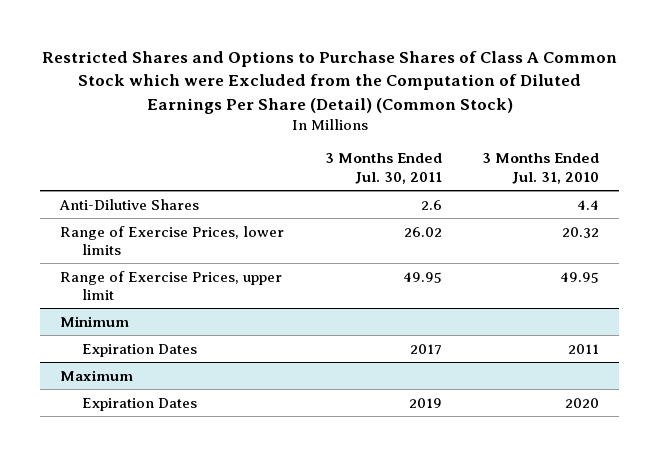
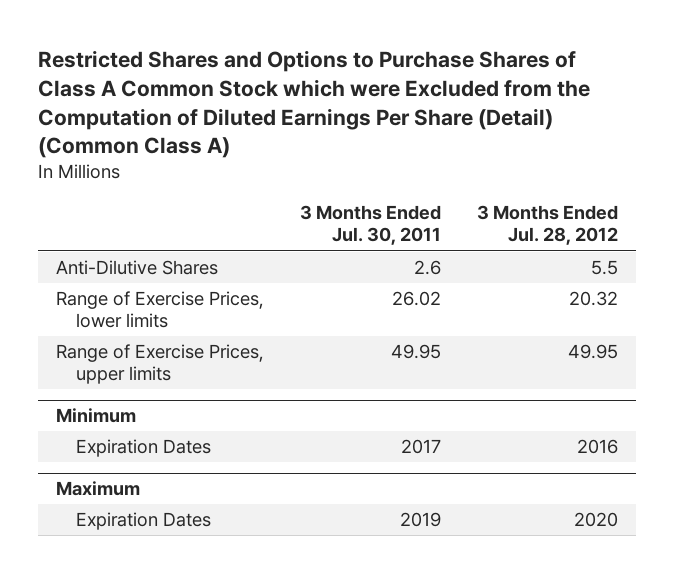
[41,51,617,114] Restricted Shares and Options to Purchase Shares of Class A Common Stock which were Excluded from the Computation of Diluted Earnings Per Share (Detail) (Common Stock) -> [37,49,590,159] Restricted Shares and Options to Purchase Shares of Class A Common Stock which were Excluded from the Computation of Diluted Earnings Per Share (Detail) (Common Class A)
[482,153,600,184] 3 Months Ended Jul. 31, 2010 -> none
none -> [476,205,618,246] 3 Months Ended Jul. 28, 2012
[60,270,283,300] Range of Exercise Prices, upper limit -> [55,344,264,385] Range of Exercise Prices, upper limits

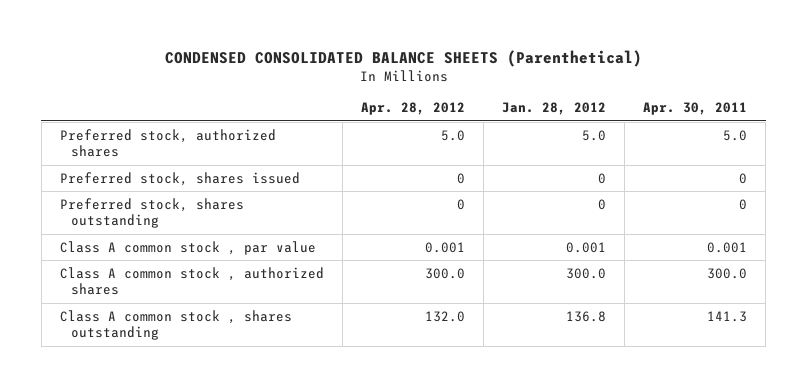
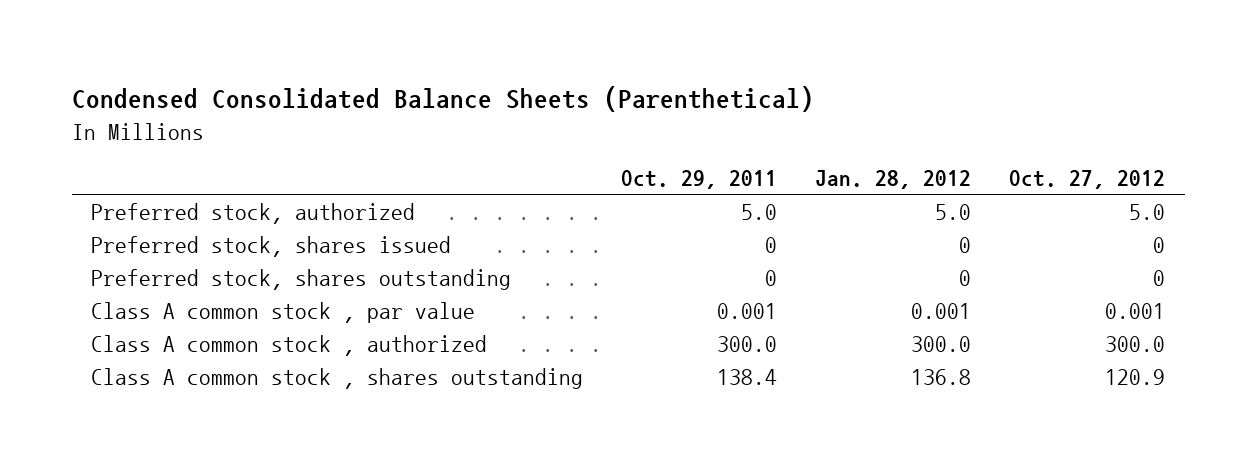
[164,49,642,67] CONDENSED CONSOLIDATED BALANCE SHEETS (Parenthetical) -> [71,86,814,113] Condensed Consolidated Balance Sheets (Parenthetical)
[361,102,466,116] Apr. 28, 2012 -> none
[643,102,748,116] Apr. 30, 2011 -> none
none -> [620,170,777,190] Oct. 29, 2011
none -> [1009,170,1166,190] Oct. 27, 2012
[60,128,277,158] Preferred stock, authorized shares -> [90,202,415,224] Preferred stock, authorized
[60,266,325,296] Class A common stock , authorized shares -> [90,334,487,356] Class A common stock , authorized

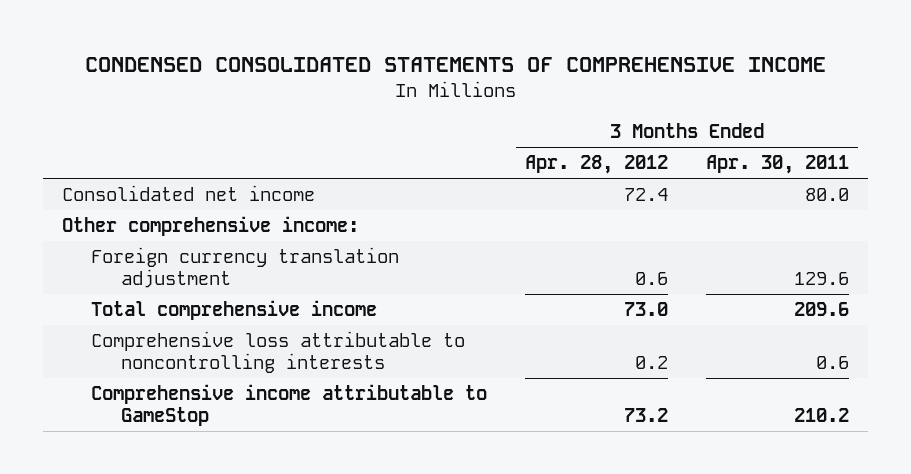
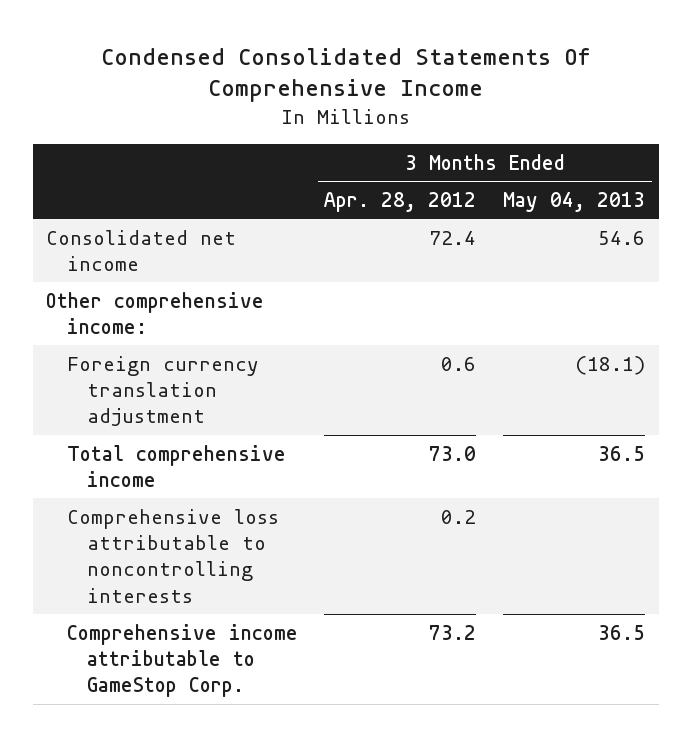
[84,57,826,73] CONDENSED CONSOLIDATED STATEMENTS OF COMPREHENSIVE INCOME -> [100,47,591,103] Condensed Consolidated Statements Of Comprehensive Income
[705,155,849,175] Apr. 30, 2011 -> none
none -> [503,191,646,212] May 04, 2013
[91,384,488,426] Comprehensive income attributable to GameStop -> [66,623,298,698] Comprehensive income attributable to GameStop Corp.

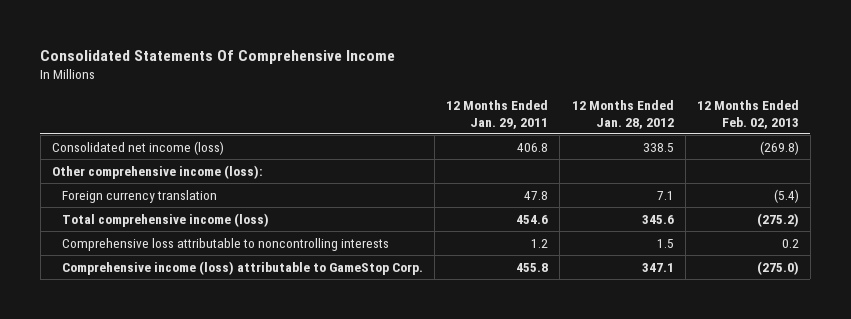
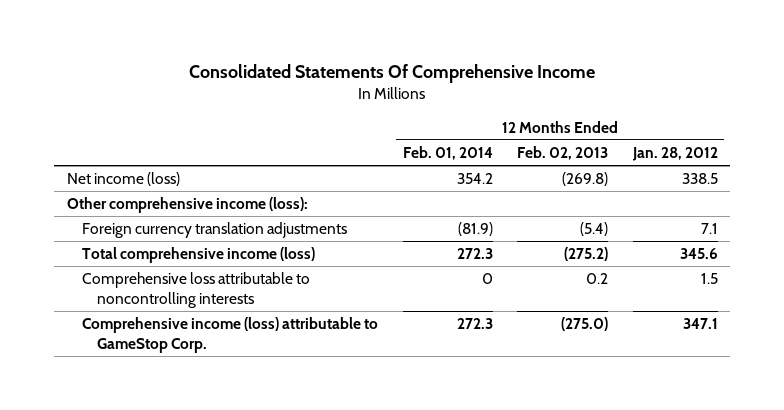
[446,99,549,129] 12 Months Ended Jan. 29, 2011 -> none
none -> [402,145,493,160] Feb. 01, 2014
[51,140,224,155] Consolidated net income (loss) -> [66,171,180,186] Net income (loss)
[62,189,218,203] Foreign currency translation -> [81,221,347,238] Foreign currency translation adjustments

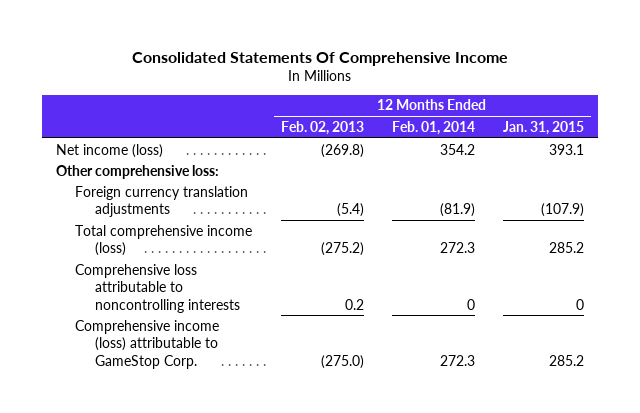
[631,146,718,161] Jan. 28, 2012 -> none
none -> [502,120,584,135] Jan. 31, 2015
[66,196,308,213] Other comprehensive income (loss): -> [56,164,220,179] Other comprehensive loss:

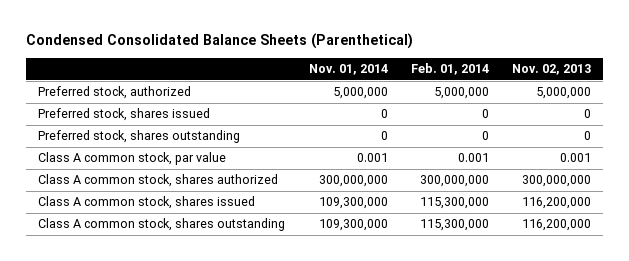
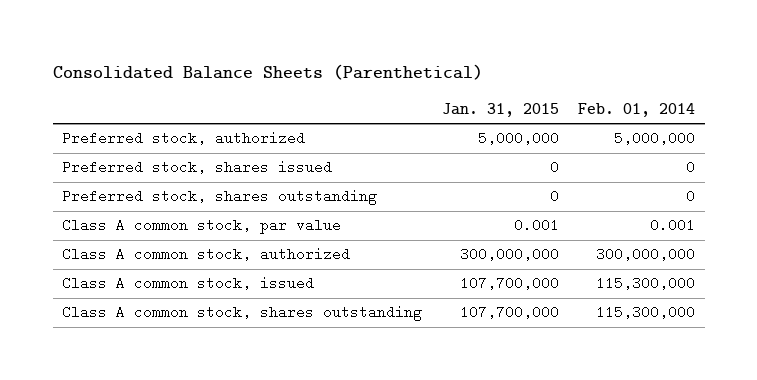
[26,33,414,50] Condensed Consolidated Balance Sheets (Parenthetical) -> [52,64,483,81] Consolidated Balance Sheets (Parenthetical)
[308,64,388,76] Nov. 01, 2014 -> none
[512,64,592,76] Nov. 02, 2013 -> none
none -> [441,103,559,118] Jan. 31, 2015
[38,174,279,188] Class A common stock, shares authorized -> [62,247,351,262] Class A common stock, authorized
[38,196,256,210] Class A common stock, shares issued -> [62,276,315,291] Class A common stock, issued

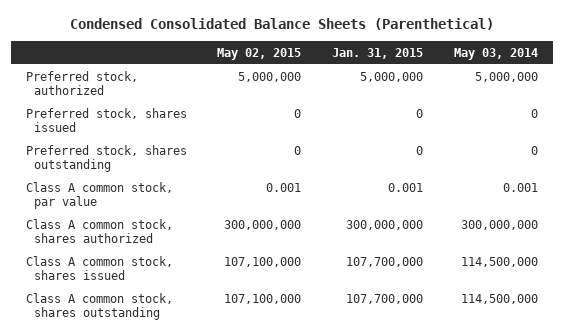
[52,64,483,81] Consolidated Balance Sheets (Parenthetical) -> [69,17,494,30] Condensed Consolidated Balance Sheets (Parenthetical)
[577,103,695,118] Feb. 01, 2014 -> none
none -> [217,47,302,60] May 02, 2015
none -> [453,47,538,60] May 03, 2014
[62,247,351,262] Class A common stock, authorized -> [25,218,173,244] Class A common stock, shares authorized
[62,276,315,291] Class A common stock, issued -> [25,255,173,281] Class A common stock, shares issued

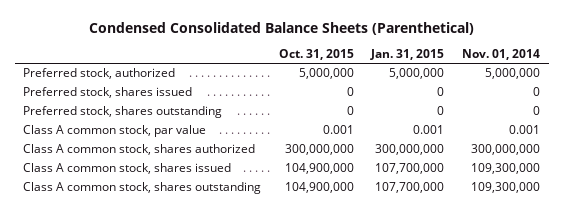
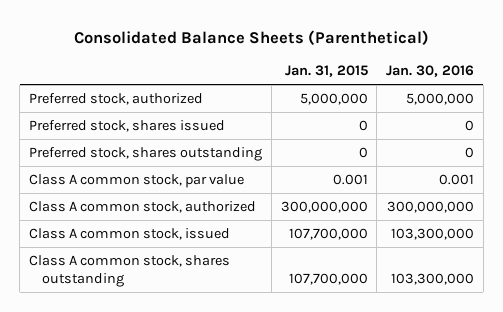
[88,22,474,36] Condensed Consolidated Balance Sheets (Parenthetical) -> [73,29,429,45] Consolidated Balance Sheets (Parenthetical)
[278,49,354,61] Oct. 31, 2015 -> none
[461,49,540,61] Nov. 01, 2014 -> none
none -> [385,65,474,78] Jan. 30, 2016
[23,144,256,156] Class A common stock, shares authorized -> [29,201,257,214] Class A common stock, authorized
[23,163,232,175] Class A common stock, shares issued -> [29,228,231,241] Class A common stock, issued

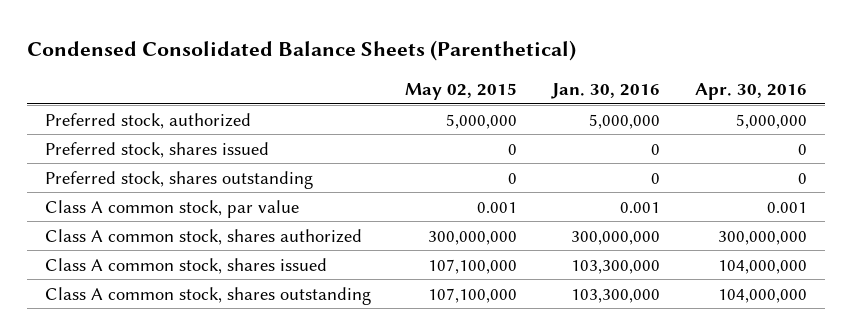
[73,29,429,45] Consolidated Balance Sheets (Parenthetical) -> [27,39,577,61] Condensed Consolidated Balance Sheets (Parenthetical)
[284,65,368,78] Jan. 31, 2015 -> none
none -> [405,83,518,101] May 02, 2015
none -> [695,83,808,101] Apr. 30, 2016
[29,201,257,214] Class A common stock, authorized -> [44,228,362,245] Class A common stock, shares authorized
[29,228,231,241] Class A common stock, issued -> [44,257,327,274] Class A common stock, shares issued

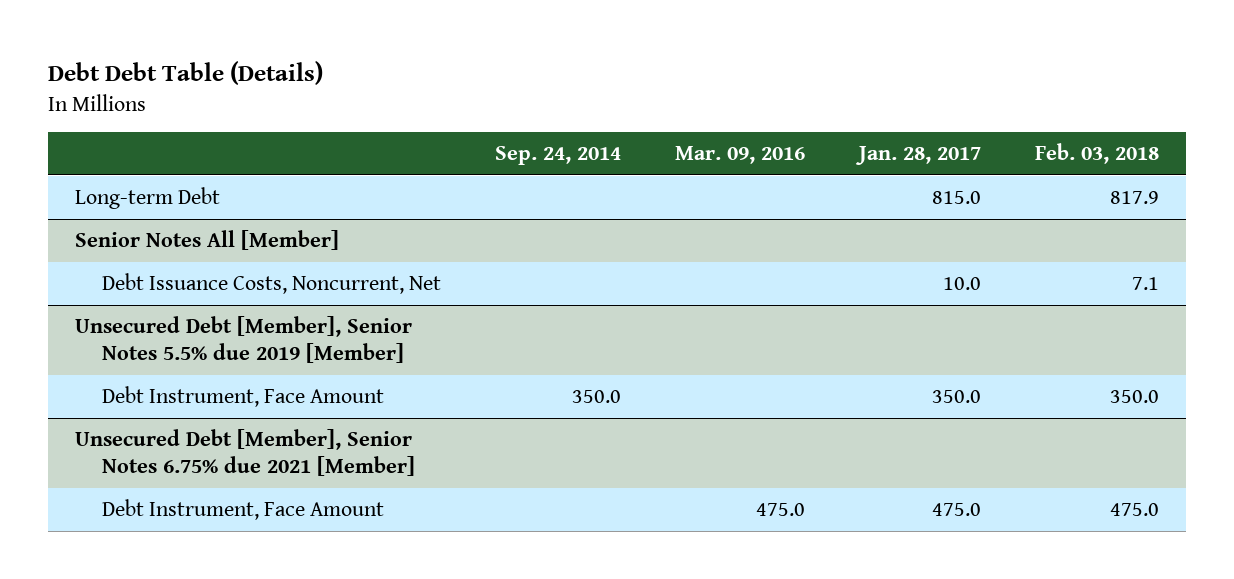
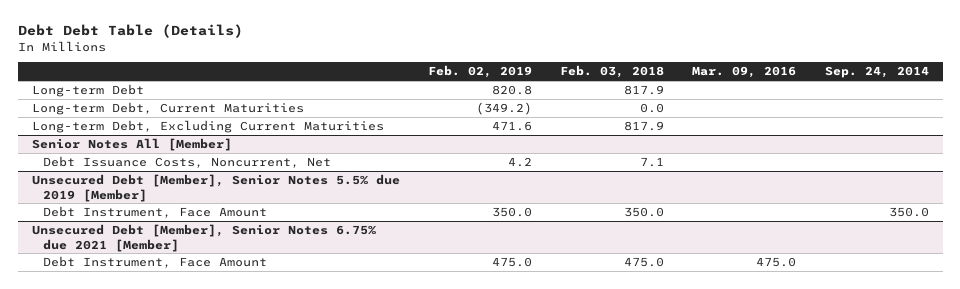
[854,146,981,166] Jan. 28, 2017 -> none
none -> [427,65,532,79] Feb. 02, 2019
none -> [31,101,304,115] Long-term Debt, Current Maturities
none -> [31,119,384,133] Long-term Debt, Excluding Current Maturities

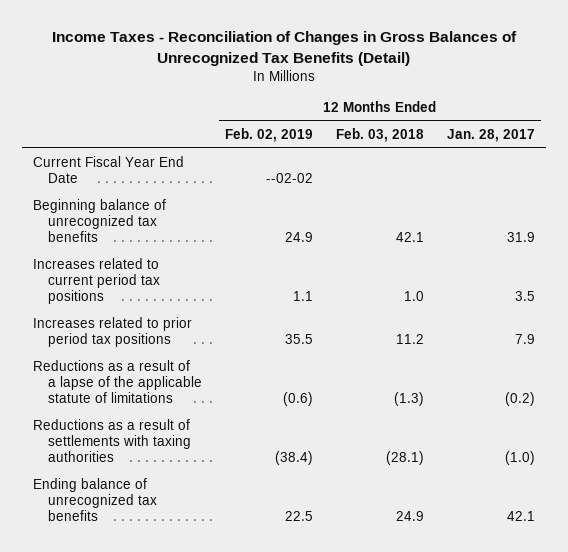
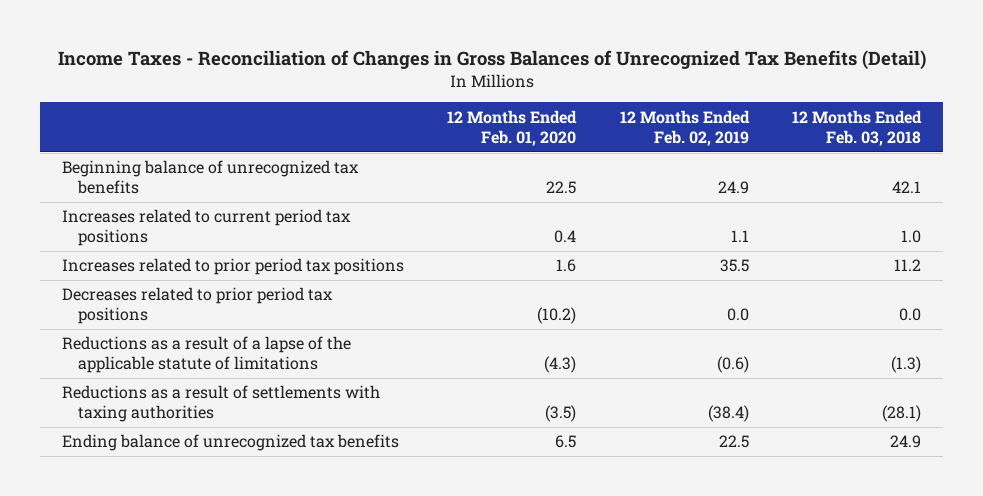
[446,128,535,142] Jan. 28, 2017 -> none
none -> [447,109,578,146] 12 Months Ended Feb. 01, 2020
[33,155,185,184] Current Fiscal Year End Date -> none
none -> [62,287,334,325] Decreases related to prior period tax positions

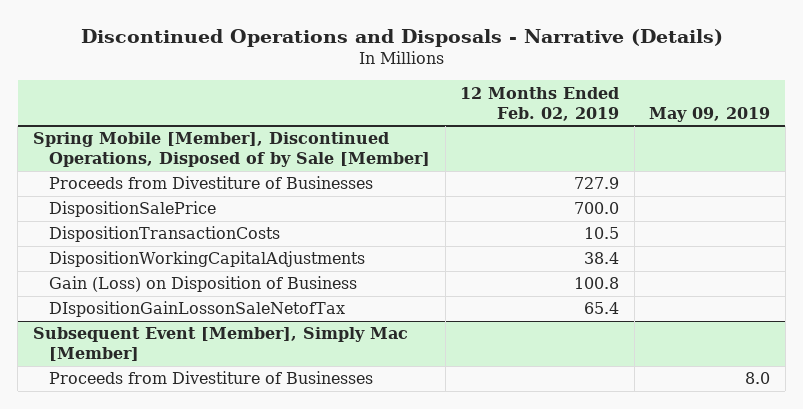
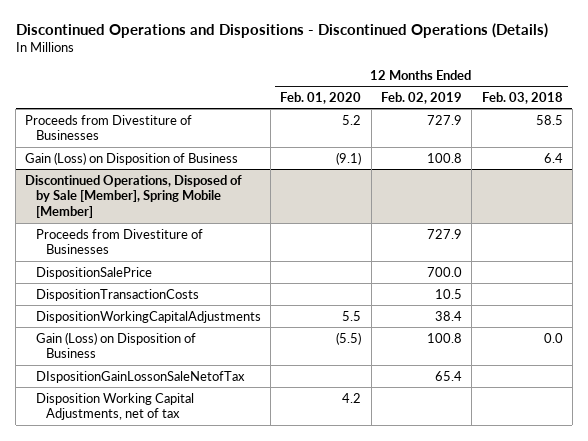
[80,28,723,47] Discontinued Operations and Disposals - Narrative (Details) -> [15,22,548,38] Discontinued Operations and Dispositions - Discontinued Operations (Details)
[649,106,771,122] May 09, 2019 -> none
none -> [280,91,362,104] Feb. 01, 2020
none -> [481,91,563,104] Feb. 03, 2018
[32,132,431,168] Spring Mobile [Member], Discontinued Operations, Disposed of by Sale [Member] -> none
none -> [25,151,239,165] Gain (Loss) on Disposition of Business
none -> [25,174,243,218] Discontinued Operations, Disposed of by Sale [Member], Spring Mobile [Member]
none -> [35,228,203,255] Proceeds from Divestiture of Businesses
[32,327,408,362] Subsequent Event [Member], Simply Mac [Member] -> none
[49,371,374,385] Proceeds from Divestiture of Businesses -> none
none -> [35,392,194,421] Disposition Working Capital Adjustments, net of tax

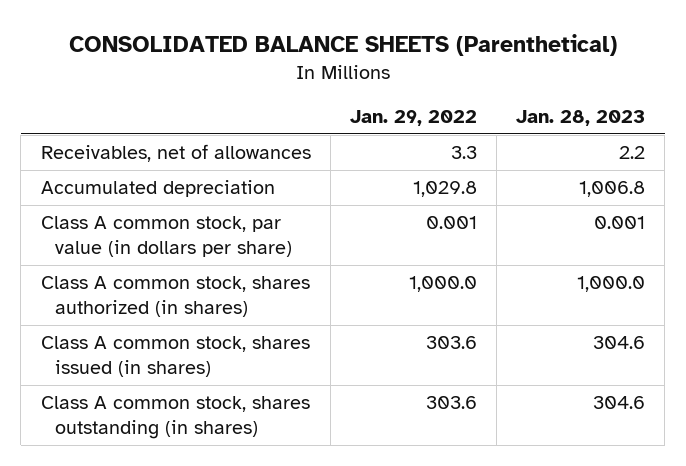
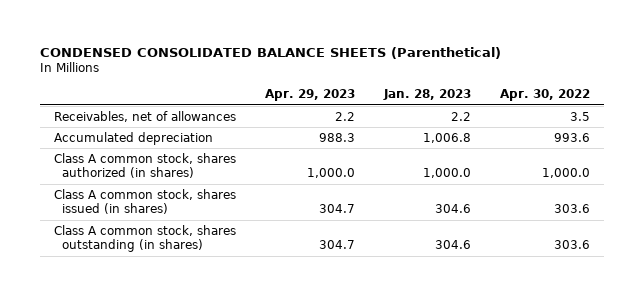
[68,33,617,56] CONSOLIDATED BALANCE SHEETS (Parenthetical) -> [39,47,501,60] CONDENSED CONSOLIDATED BALANCE SHEETS (Parenthetical)
[349,110,477,127] Jan. 29, 2022 -> none
none -> [264,89,355,102] Apr. 29, 2023
none -> [499,89,590,102] Apr. 30, 2022
[40,216,293,258] Class A common stock, par value (in dollars per share) -> none

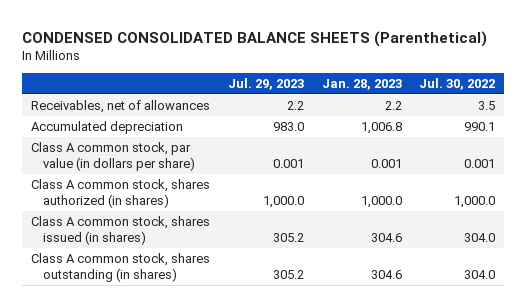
[264,89,355,102] Apr. 29, 2023 -> none
[499,89,590,102] Apr. 30, 2022 -> none
none -> [227,77,304,90] Jul. 29, 2023
none -> [419,77,496,90] Jul. 30, 2022
none -> [31,141,196,171] Class A common stock, par value (in dollars per share)

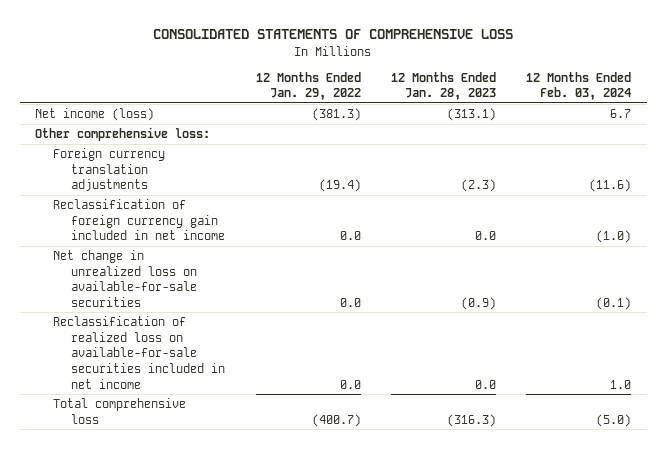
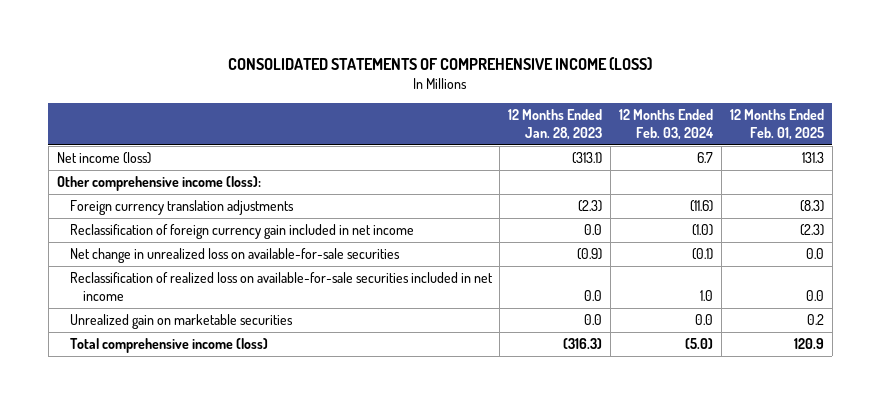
[153,29,514,40] CONSOLIDATED STATEMENTS OF COMPREHENSIVE LOSS -> [228,56,653,70] CONSOLIDATED STATEMENTS OF COMPREHENSIVE INCOME (LOSS)
[255,71,361,101] 12 Months Ended Jan. 29, 2022 -> none
none -> [729,108,824,140] 12 Months Ended Feb. 01, 2025
[35,127,211,142] Other comprehensive loss: -> [56,175,261,191] Other comprehensive income (loss):
none -> [69,313,293,329] Unrealized gain on marketable securities
[53,398,187,424] Total comprehensive loss -> [69,337,268,353] Total comprehensive income (loss)

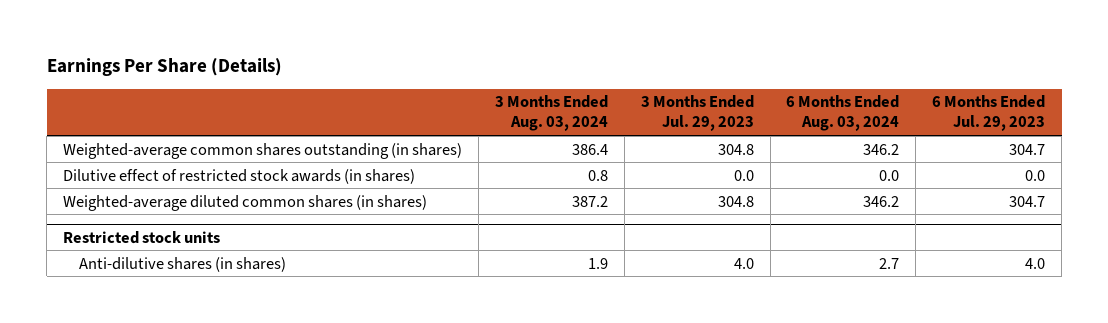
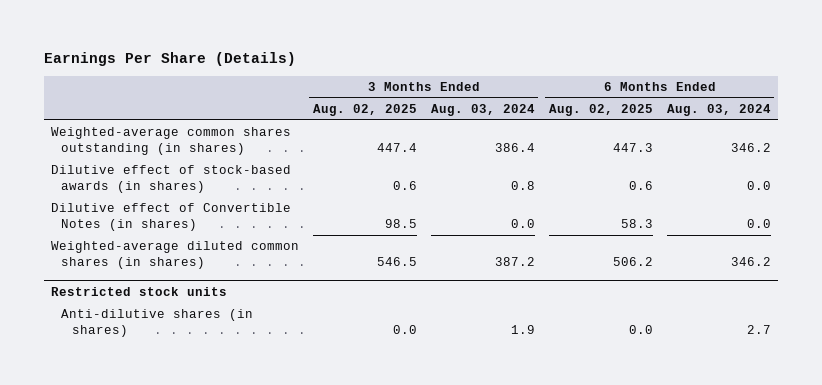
[640,95,754,132] 3 Months Ended Jul. 29, 2023 -> none
[932,95,1046,132] 6 Months Ended Jul. 29, 2023 -> none
none -> [312,103,417,116] Aug. 02, 2025
none -> [548,103,653,116] Aug. 02, 2025
none -> [50,165,291,193] Dilutive effect of stock-based awards (in shares)
[63,168,416,184] Dilutive effect of restricted stock awards (in shares) -> [50,203,291,231] Dilutive effect of Convertible Notes (in shares)
[587,169,608,181] 0.8 -> [510,218,535,228] 0.0

